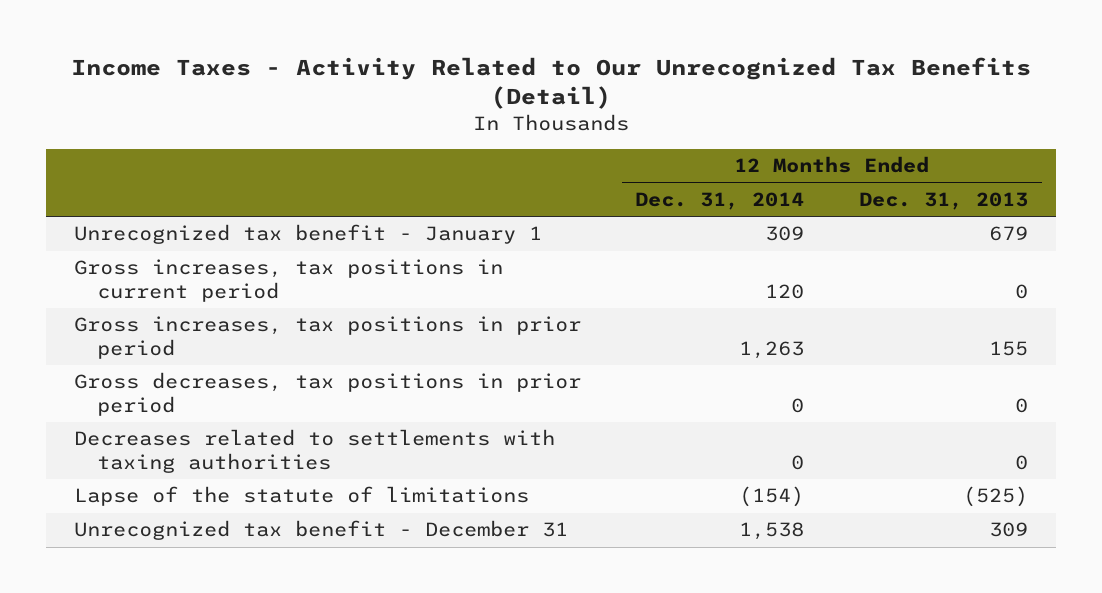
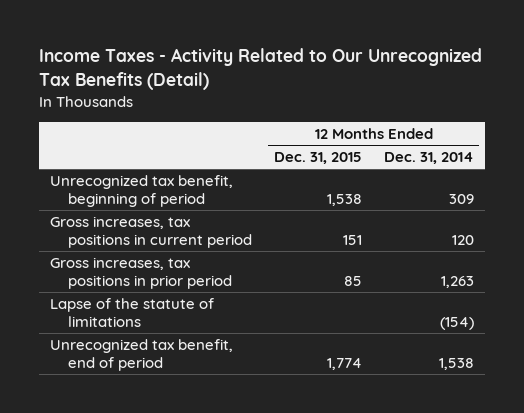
[859,191,1029,210] Dec. 31, 2013 -> none
none -> [273,152,362,165] Dec. 31, 2015
[73,224,542,245] Unrecognized tax benefit - January 1 -> [49,175,233,207] Unrecognized tax benefit, beginning of period
[73,372,581,417] Gross decreases, tax positions in prior period -> none
[73,429,555,474] Decreases related to settlements with taxing authorities -> none
[73,520,568,541] Unrecognized tax benefit - December 31 -> [49,339,233,371] Unrecognized tax benefit, end of period

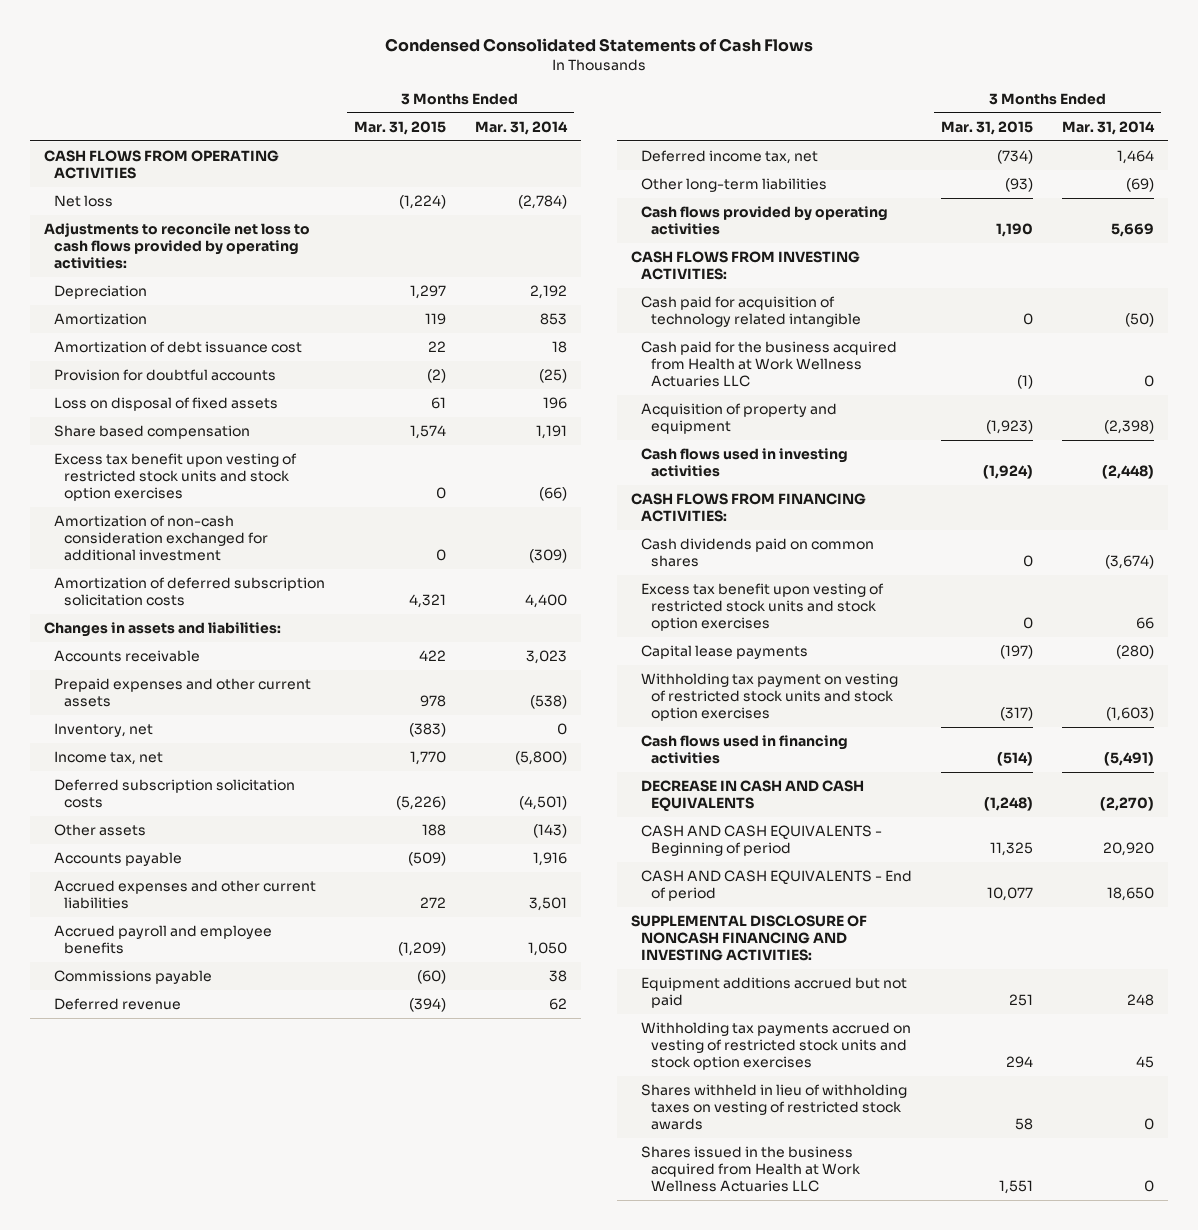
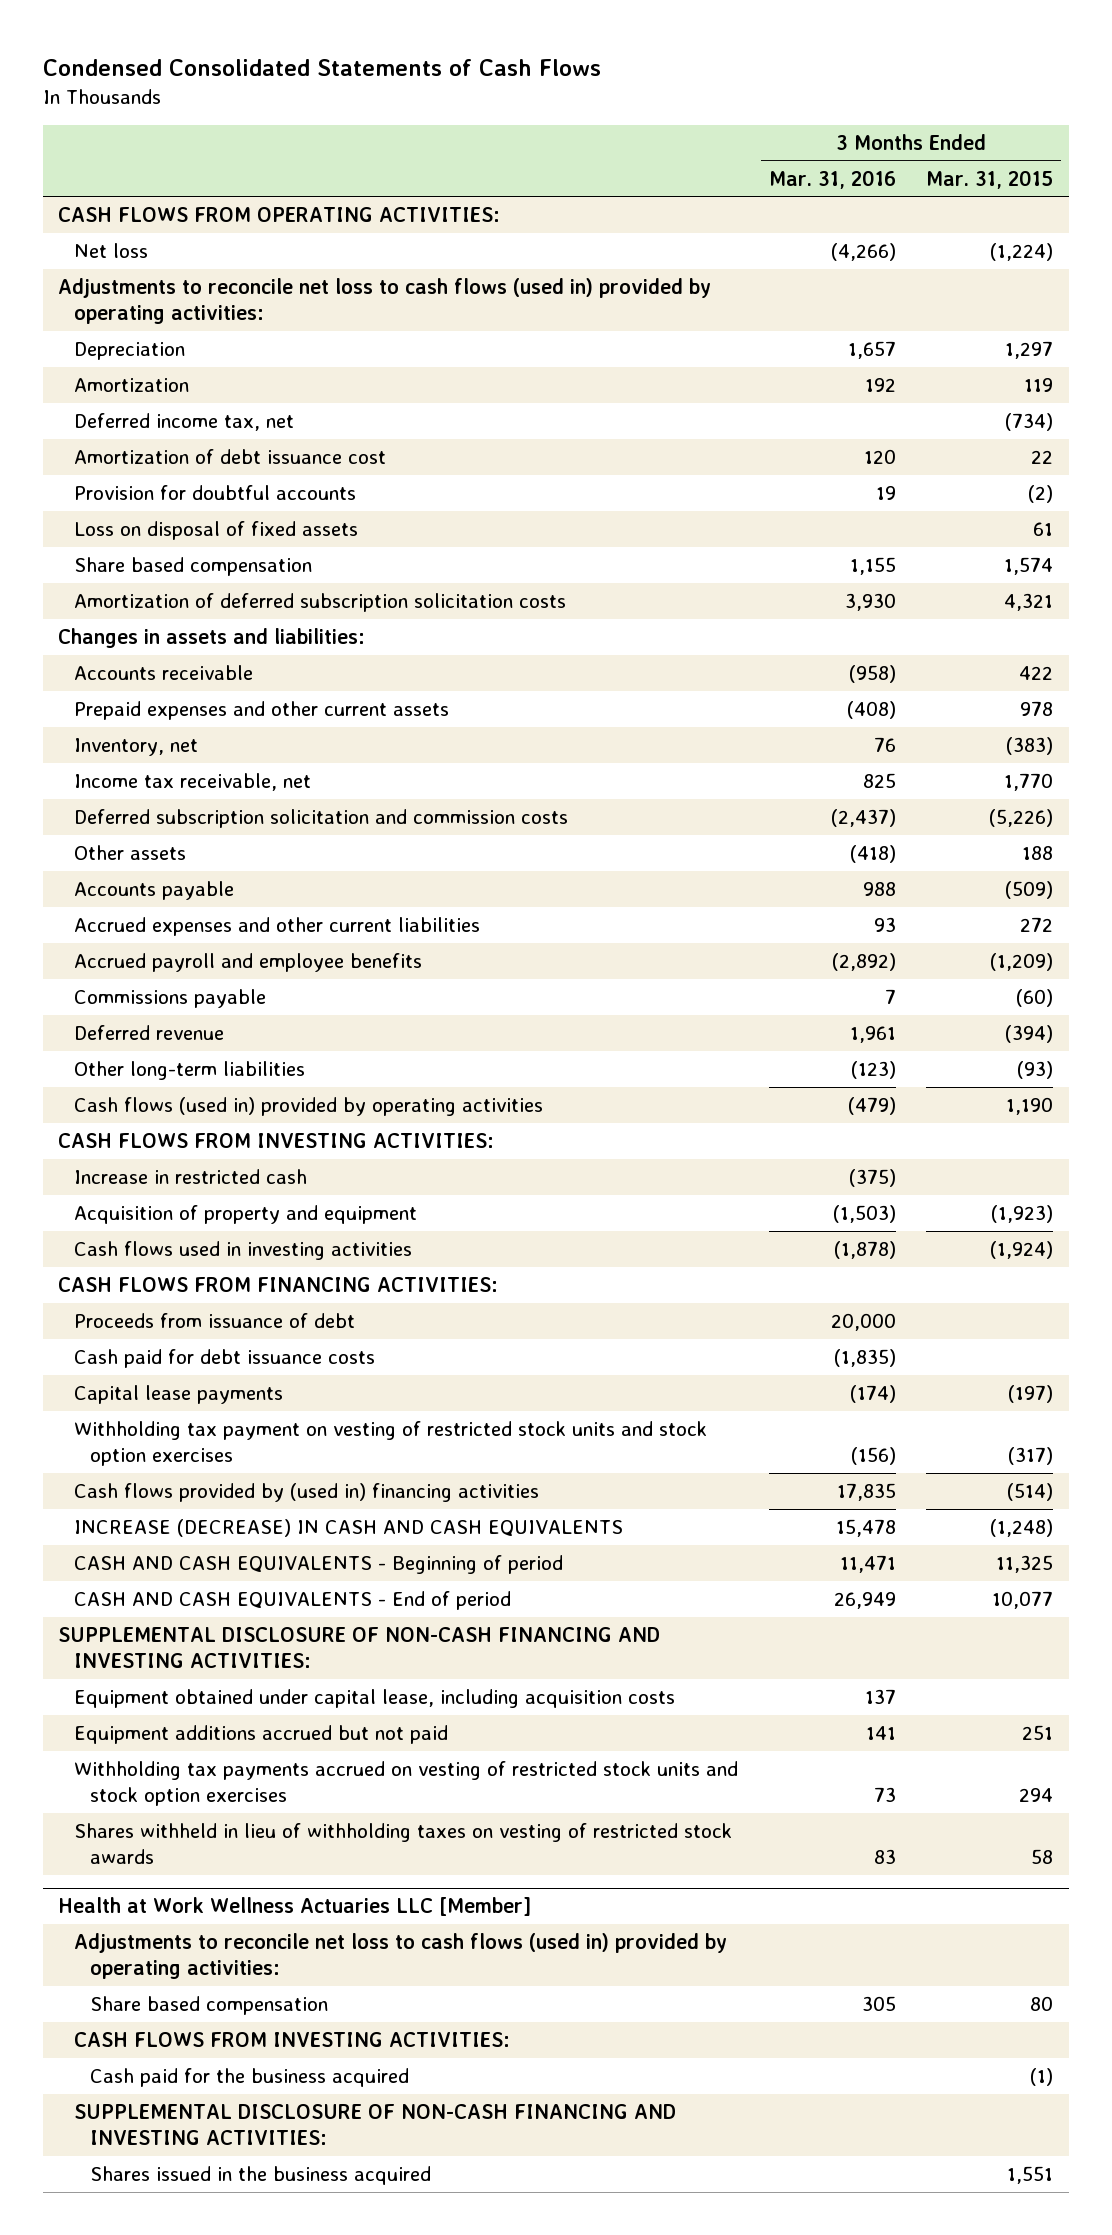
[474,120,568,135] Mar. 31, 2014 -> none
none -> [768,169,896,189] Mar. 31, 2016
[43,150,279,180] CASH FLOWS FROM OPERATING ACTIVITIES -> [58,206,501,222] CASH FLOWS FROM OPERATING ACTIVITIES:
[43,223,310,269] Adjustments to reconcile net loss to cash flows provided by operating activities: -> [58,277,712,325] Adjustments to reconcile net loss to cash flows (used in) provided by operating activities:
[641,150,819,165] Deferred income tax, net -> [74,412,295,431] Deferred income tax, net
[54,453,298,501] Excess tax benefit upon vesting of restricted stock units and stock option exercises -> none
[54,515,269,561] Amortization of non-cash consideration exchanged for additional investment -> none
[54,751,164,766] Income tax, net -> [74,772,312,791] Income tax receivable, net
[54,779,296,809] Deferred subscription solicitation costs -> [74,808,569,828] Deferred subscription solicitation and commission costs
[641,206,889,236] Cash flows provided by operating activities -> [74,1096,544,1116] Cash flows (used in) provided by operating activities
[641,296,862,328] Cash paid for acquisition of technology related intangible -> none
[641,341,898,387] Cash paid for the business acquired from Health at Work Wellness Actuaries LLC -> none
none -> [74,1168,308,1184] Increase in restricted cash
[641,538,875,568] Cash dividends paid on common shares -> none
[641,583,885,631] Excess tax benefit upon vesting of restricted stock units and stock option exercises -> none
none -> [74,1312,356,1328] Proceeds from issuance of debt
none -> [74,1348,376,1368] Cash paid for debt issuance costs
[641,735,849,765] Cash flows used in financing activities -> [74,1482,540,1502] Cash flows provided by (used in) financing activities
[641,780,865,813] DECREASE IN CASH AND CASH EQUIVALENTS -> [74,1518,624,1537] INCREASE (DECREASE) IN CASH AND CASH EQUIVALENTS
[631,915,868,961] SUPPLEMENTAL DISCLOSURE OF NONCASH FINANCING AND INVESTING ACTIVITIES: -> [58,1626,661,1669] SUPPLEMENTAL DISCLOSURE OF NON-CASH FINANCING AND INVESTING ACTIVITIES:
none -> [74,1688,676,1708] Equipment obtained under capital lease, including acquisition costs
none -> [58,1897,532,1917] Health at Work Wellness Actuaries LLC [Member]
none -> [74,1932,728,1980] Adjustments to reconcile net loss to cash flows (used in) provided by operating activities:
none -> [89,1995,328,2015] Share based compensation
none -> [74,2031,511,2047] CASH FLOWS FROM INVESTING ACTIVITIES:
none -> [89,2067,409,2087] Cash paid for the business acquired
none -> [74,2103,677,2146] SUPPLEMENTAL DISCLOSURE OF NON-CASH FINANCING AND INVESTING ACTIVITIES:
[641,1146,861,1192] Shares issued in the business acquired from Health at Work Wellness Actuaries LLC -> [89,2165,431,2185] Shares issued in the business acquired

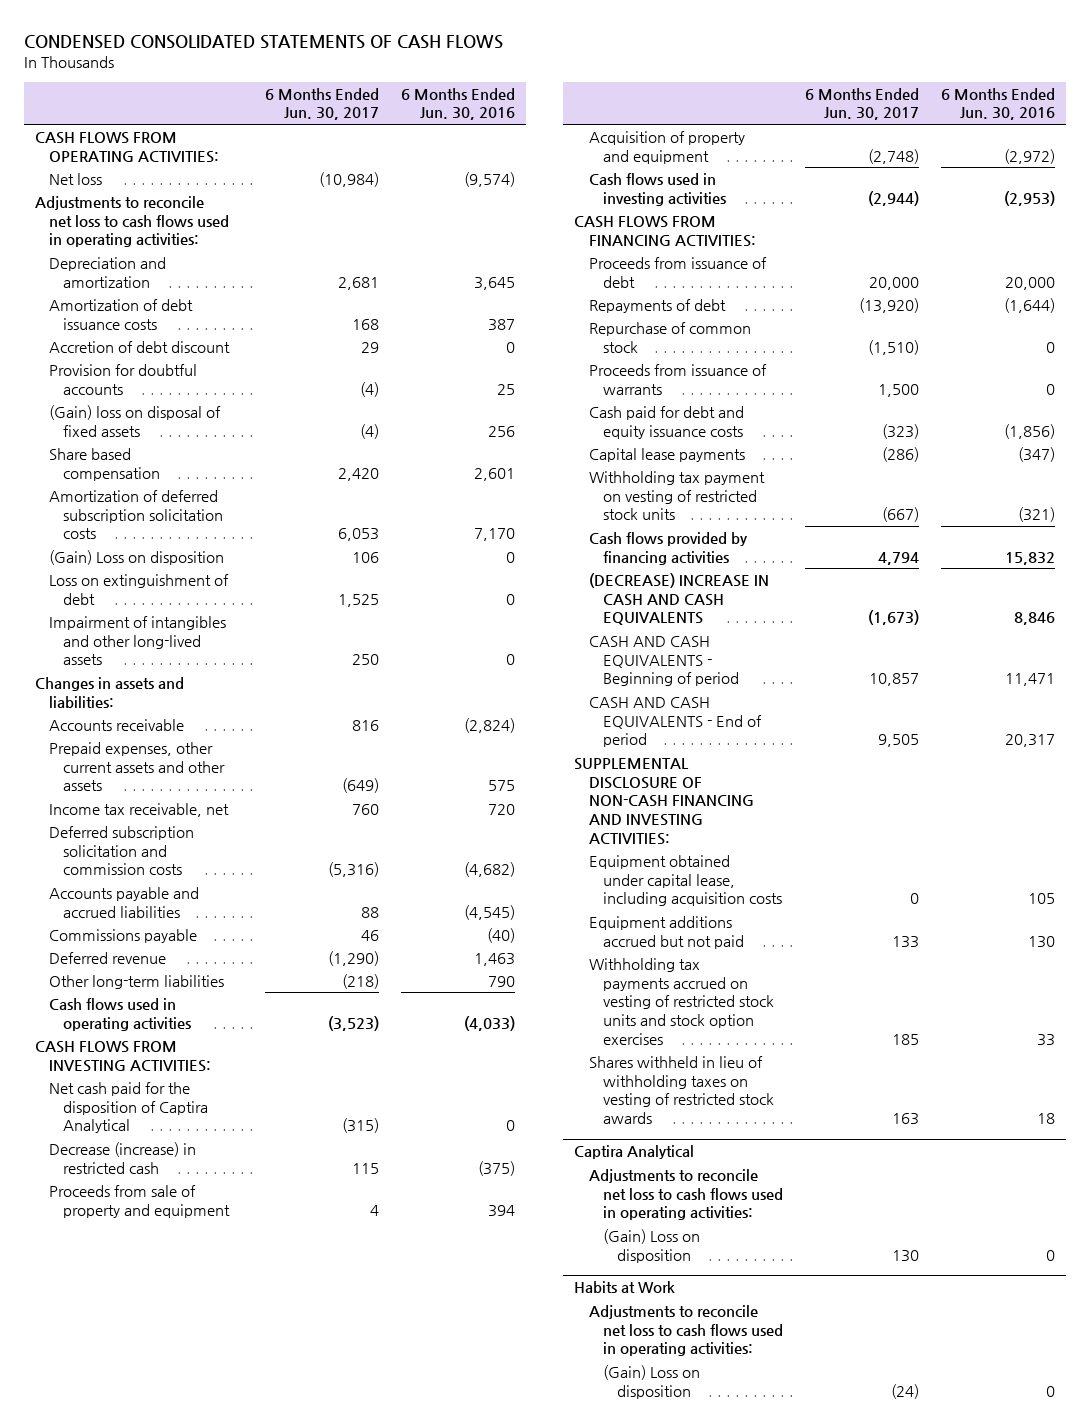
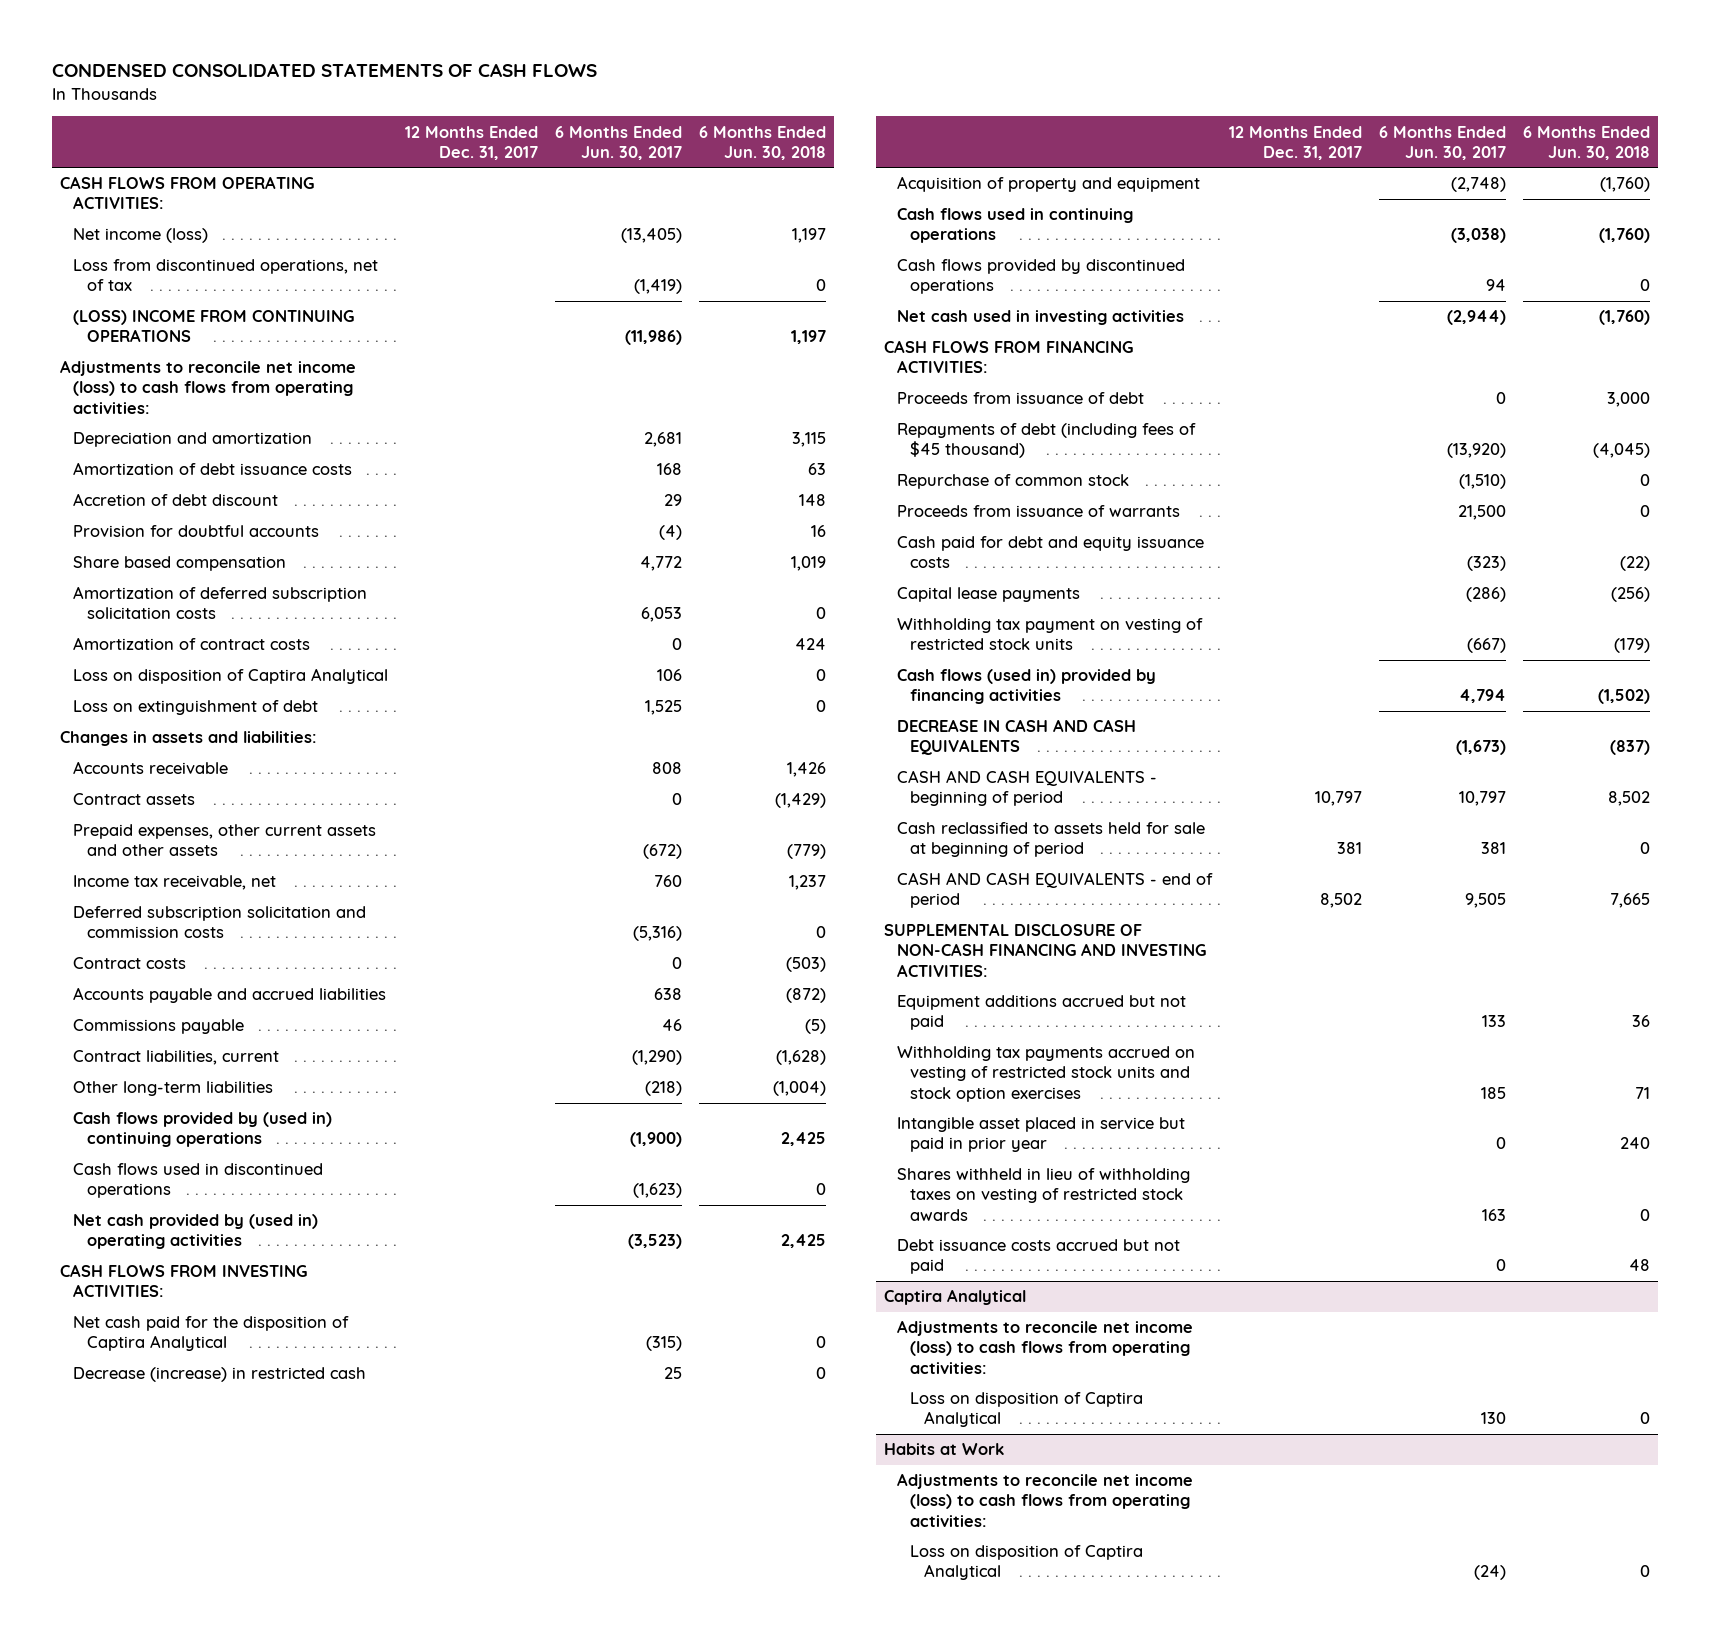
[401,87,516,121] 6 Months Ended Jun. 30, 2016 -> none
none -> [405,125,539,160] 12 Months Ended Dec. 31, 2017
none -> [698,125,826,160] 6 Months Ended Jun. 30, 2018
[49,172,103,185] Net loss -> [73,228,209,244] Net income (loss)
[319,171,380,187] (10,984) -> [621,228,683,244] (13,405)
none -> [73,259,379,292] Loss from discontinued operations, net of tax
none -> [73,310,355,343] (LOSS) INCOME FROM CONTINUING OPERATIONS
[34,195,230,248] Adjustments to reconcile net loss to cash flows used in operating activities: -> [60,360,357,414] Adjustments to reconcile net income (loss) to cash flows from operating activities:
[49,404,222,437] (Gain) loss on disposal of fixed assets -> none
[338,467,380,481] 2,420 -> [640,556,683,572] 4,772
none -> [73,637,311,651] Amortization of contract costs
[49,549,225,565] (Gain) Loss on disposition -> [73,668,389,685] Loss on disposition of Captira Analytical
[49,615,227,666] Impairment of intangibles and other long-lived assets -> none
[352,719,380,731] 816 -> [652,762,683,775] 808
none -> [73,793,196,806] Contract assets
[342,778,380,794] (649) -> [643,844,683,860] (672)
none -> [73,957,187,970] Contract costs
[361,906,380,918] 88 -> [654,988,683,1001] 638
[49,951,167,964] Deferred revenue -> [73,1050,280,1066] Contract liabilities, current
[49,997,192,1031] Cash flows used in operating activities -> [73,1112,333,1148] Cash flows provided by (used in) continuing operations
[328,1015,380,1031] (3,523) -> [630,1132,683,1148] (1,900)
none -> [73,1163,324,1199] Cash flows used in discontinued operations
none -> [73,1214,319,1250] Net cash provided by (used in) operating activities
[49,1184,231,1218] Proceeds from sale of property and equipment -> none
[352,1162,380,1174] 115 -> [664,1367,683,1380] 25
[588,172,727,206] Cash flows used in investing activities -> [897,208,1134,244] Cash flows used in continuing operations
[867,190,919,206] (2,944) -> [1450,228,1506,244] (3,038)
none -> [897,259,1186,295] Cash flows provided by discontinued operations
none -> [897,310,1185,326] Net cash used in investing activities
[868,276,919,290] 20,000 -> [1495,392,1506,405] 0
[588,298,726,313] Repayments of debt -> [897,423,1197,459] Repayments of debt (including fees of $45 thousand)
[877,383,919,397] 1,500 -> [1457,505,1506,521] 21,500
[588,531,748,565] Cash flows provided by financing activities -> [897,669,1157,705] Cash flows (used in) provided by financing activities
[588,572,769,626] (DECREASE) INCREASE IN CASH AND CASH EQUIVALENTS -> [897,719,1137,756] DECREASE IN CASH AND CASH EQUIVALENTS
[588,635,740,687] CASH AND CASH EQUIVALENTS - Beginning of period -> [897,770,1158,807] CASH AND CASH EQUIVALENTS - beginning of period
[868,673,919,687] 10,857 -> [1458,791,1506,807] 10,797
none -> [897,822,1206,858] Cash reclassified to assets held for sale at beginning of period
[588,696,763,748] CASH AND CASH EQUIVALENTS - End of period -> [897,872,1214,909] CASH AND CASH EQUIVALENTS - end of period
[588,854,783,907] Equipment obtained under capital lease, including acquisition costs -> none
none -> [897,1117,1186,1153] Intangible asset placed in service but paid in prior year
none -> [897,1239,1181,1275] Debt issuance costs accrued but not paid
[588,1168,784,1221] Adjustments to reconcile net loss to cash flows used in operating activities: -> [897,1320,1194,1374] Adjustments to reconcile net income (loss) to cash flows from operating activities:
[603,1228,701,1263] (Gain) Loss on disposition -> [910,1392,1144,1428] Loss on disposition of Captira Analytical
[588,1304,784,1357] Adjustments to reconcile net loss to cash flows used in operating activities: -> [897,1473,1194,1527] Adjustments to reconcile net income (loss) to cash flows from operating activities:
[603,1364,701,1399] (Gain) Loss on disposition -> [910,1545,1144,1581] Loss on disposition of Captira Analytical

